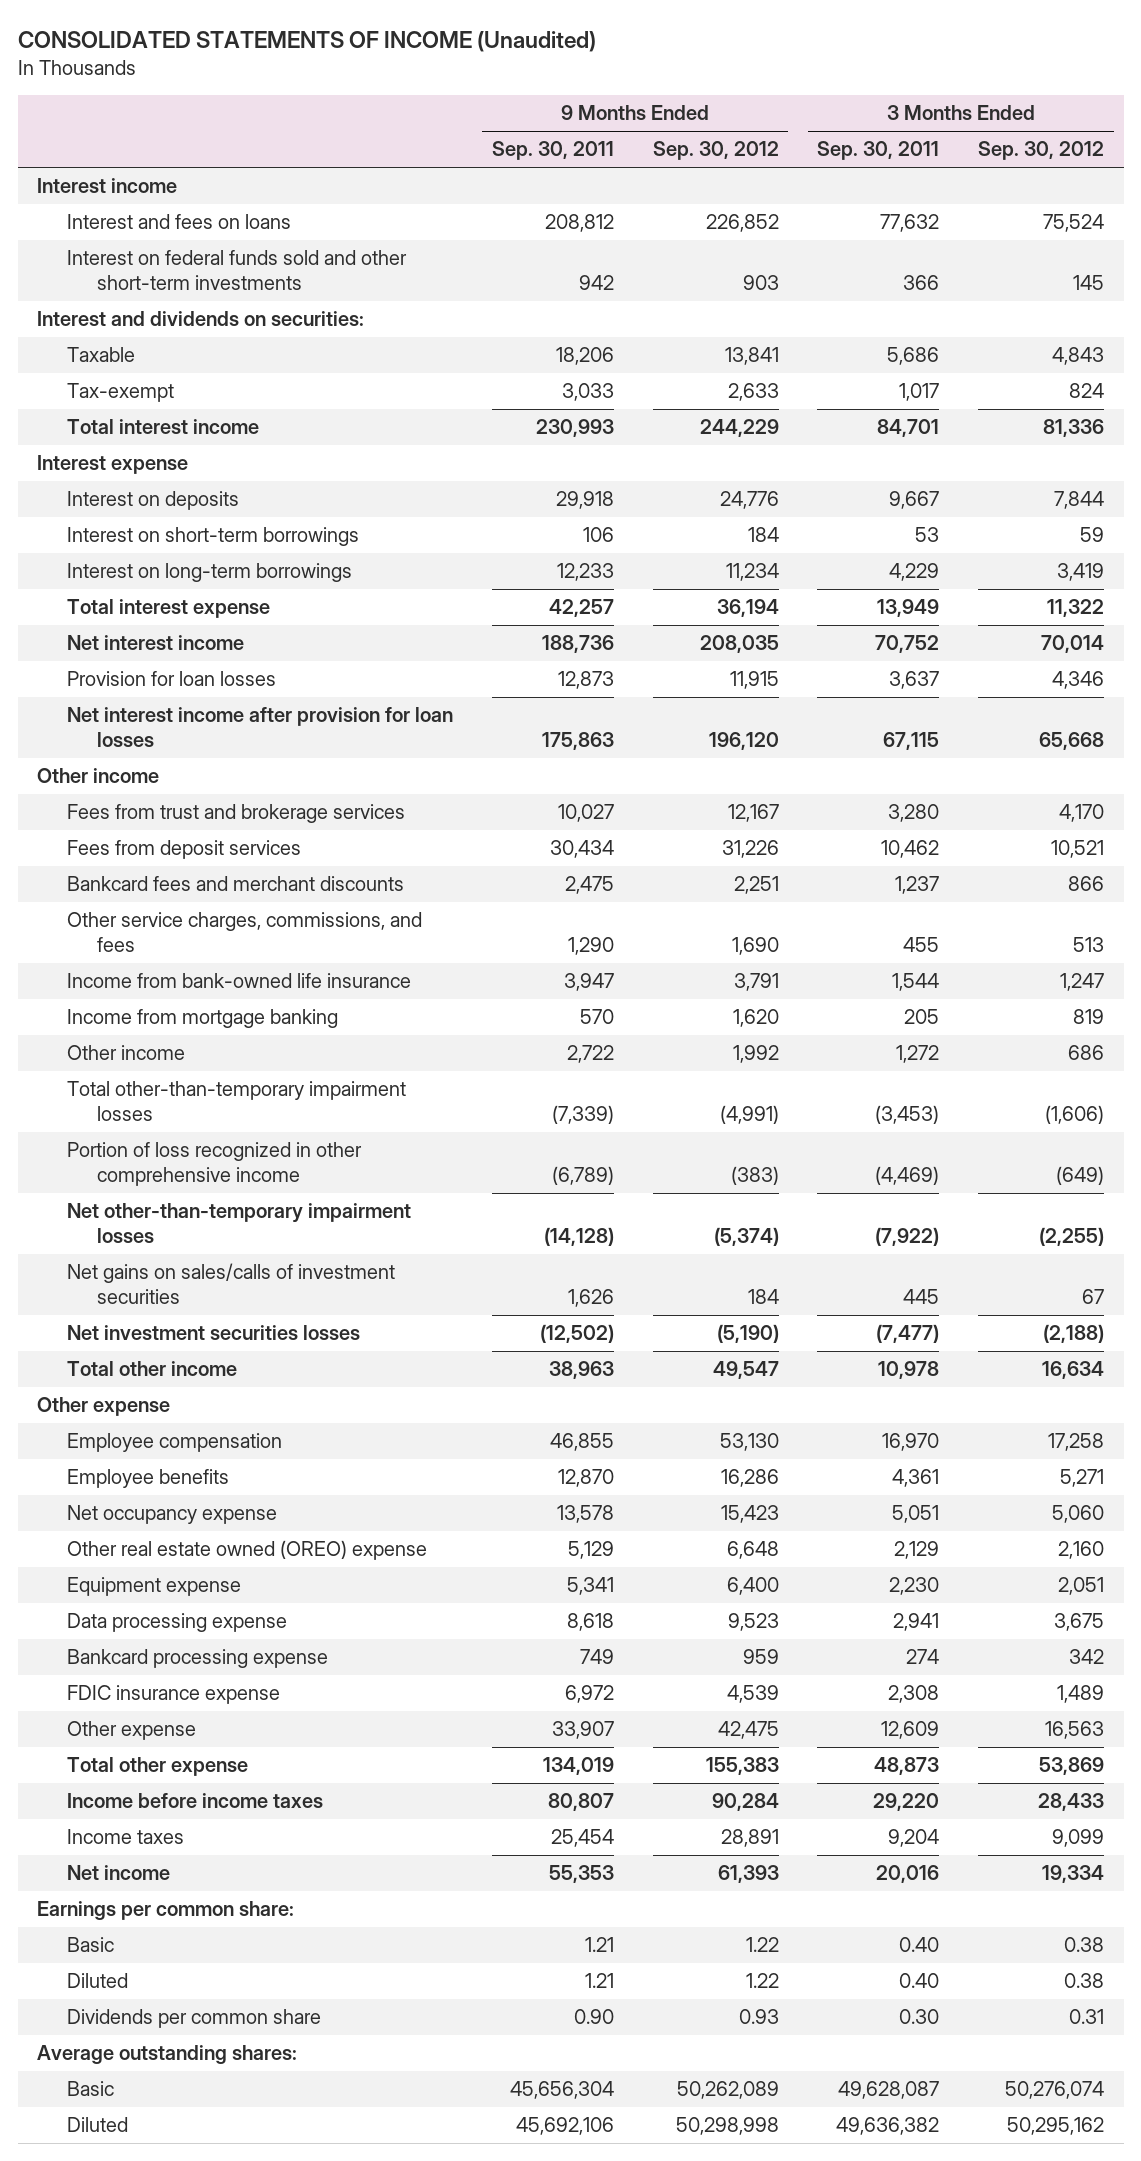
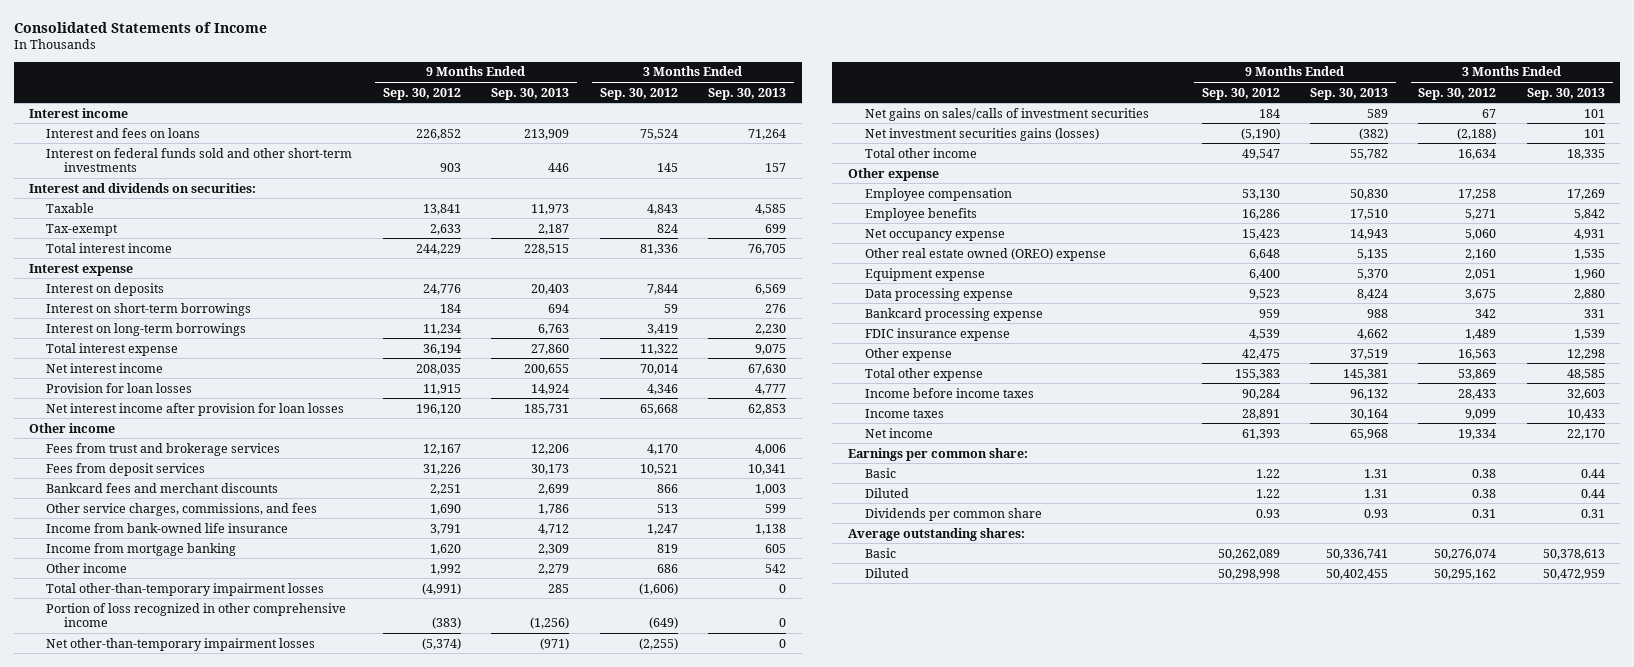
[17,31,596,53] CONSOLIDATED STATEMENTS OF INCOME (Unaudited) -> [13,21,267,33] Consolidated Statements of Income
[491,141,614,161] Sep. 30, 2011 -> none
[817,141,940,161] Sep. 30, 2011 -> none
none -> [491,87,570,100] Sep. 30, 2013
none -> [708,87,787,100] Sep. 30, 2013
[67,1325,361,1341] Net investment securities losses -> [865,127,1100,141] Net investment securities gains (losses)

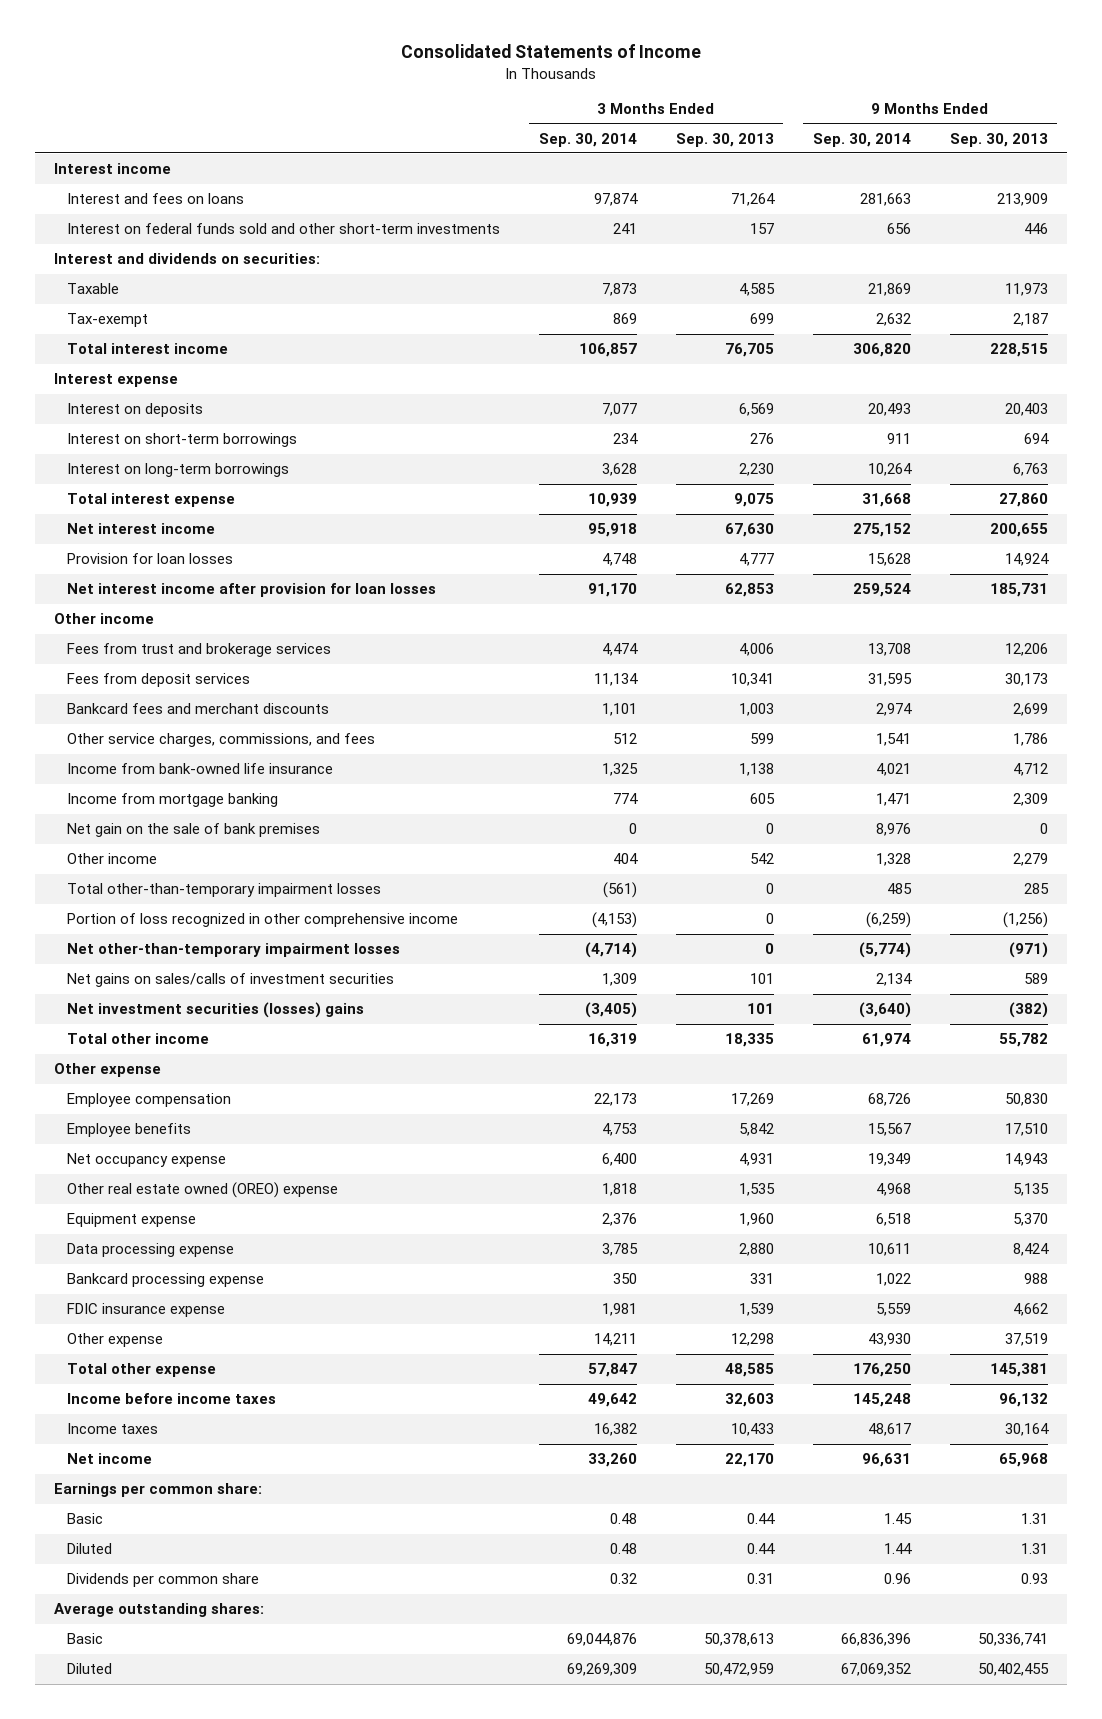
[382,87,461,100] Sep. 30, 2012 -> none
[599,87,678,100] Sep. 30, 2012 -> none
none -> [538,132,637,147] Sep. 30, 2014
none -> [812,132,911,147] Sep. 30, 2014
none -> [66,823,320,838] Net gain on the sale of bank premises
[865,127,1100,141] Net investment securities gains (losses) -> [66,1002,364,1019] Net investment securities (losses) gains

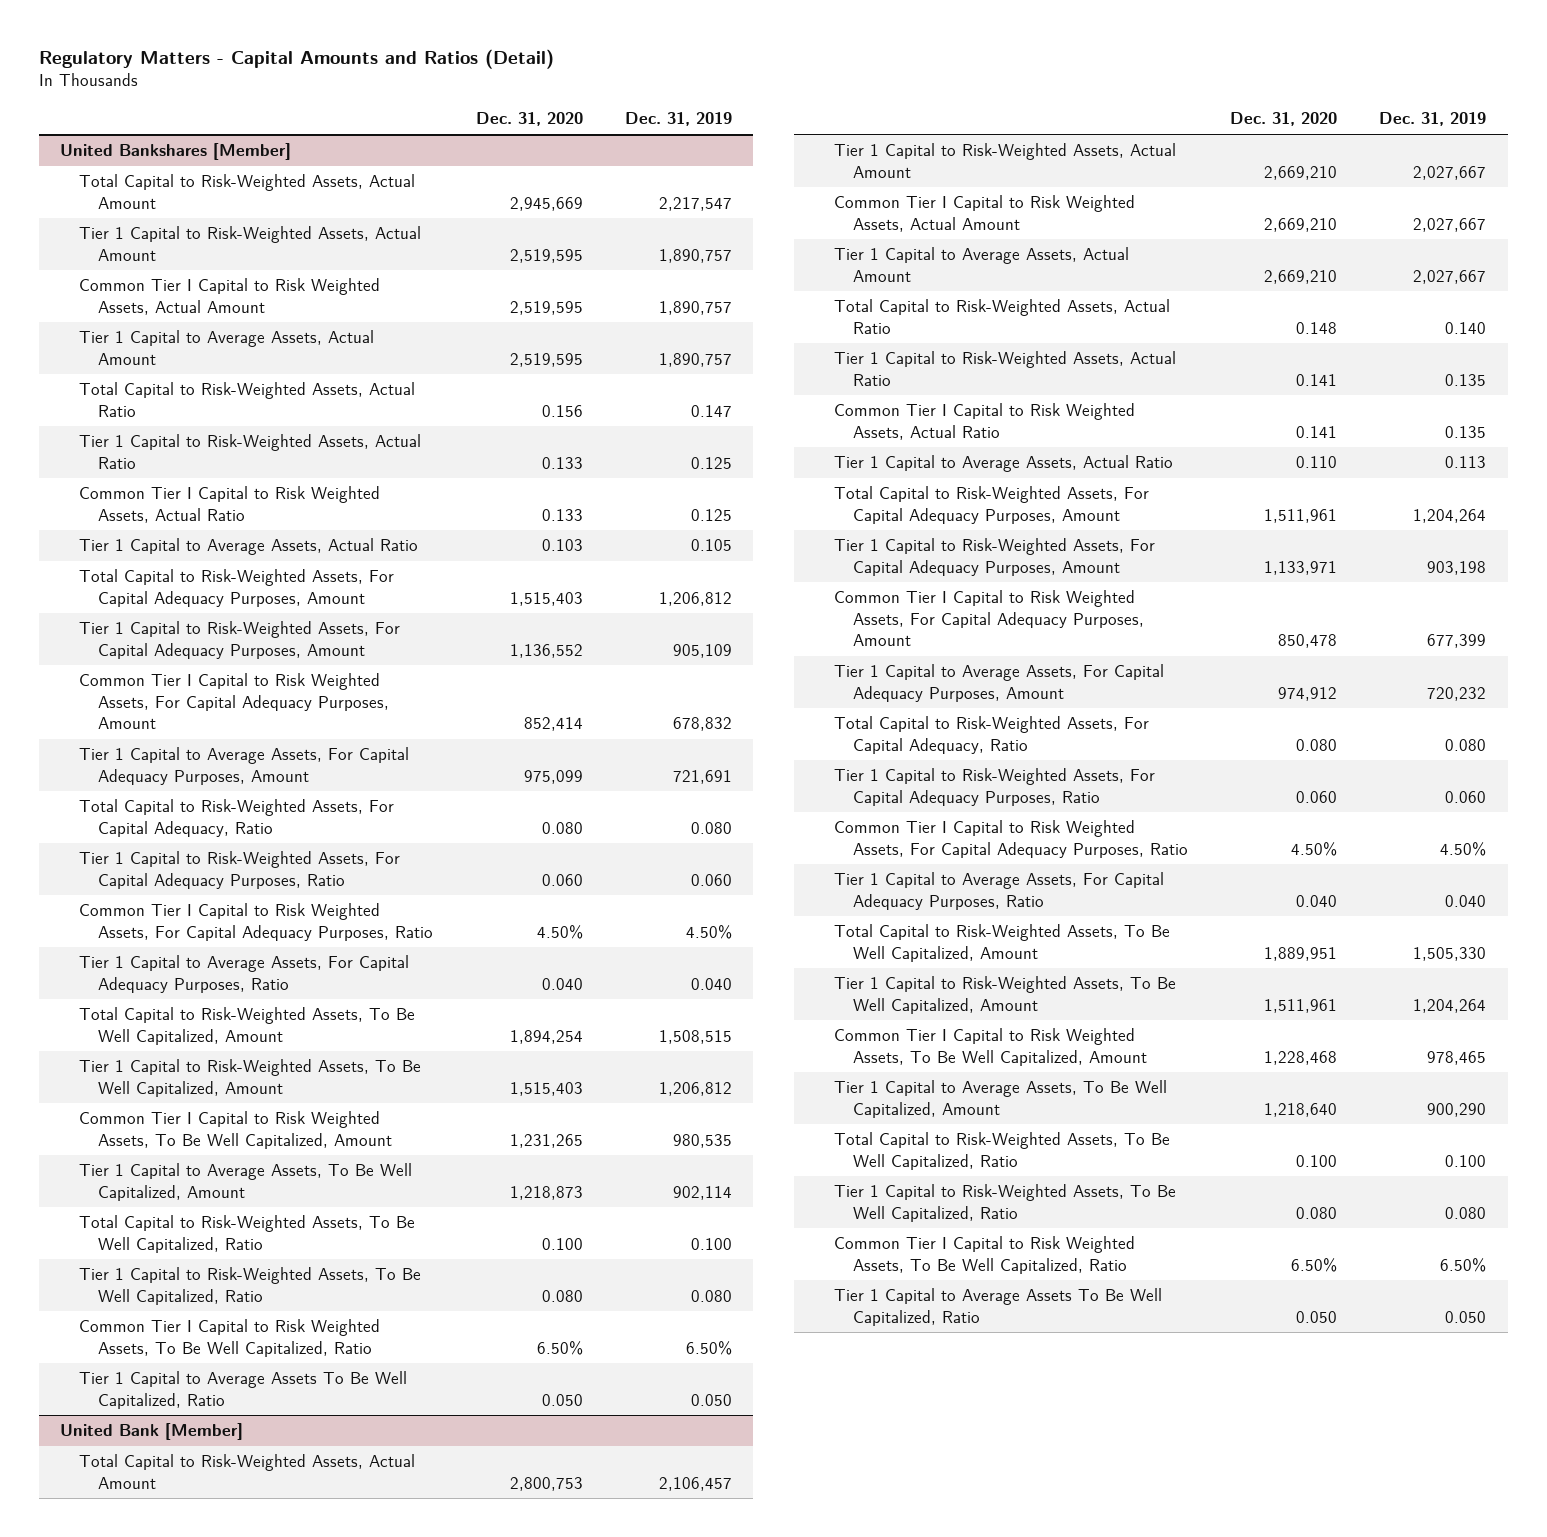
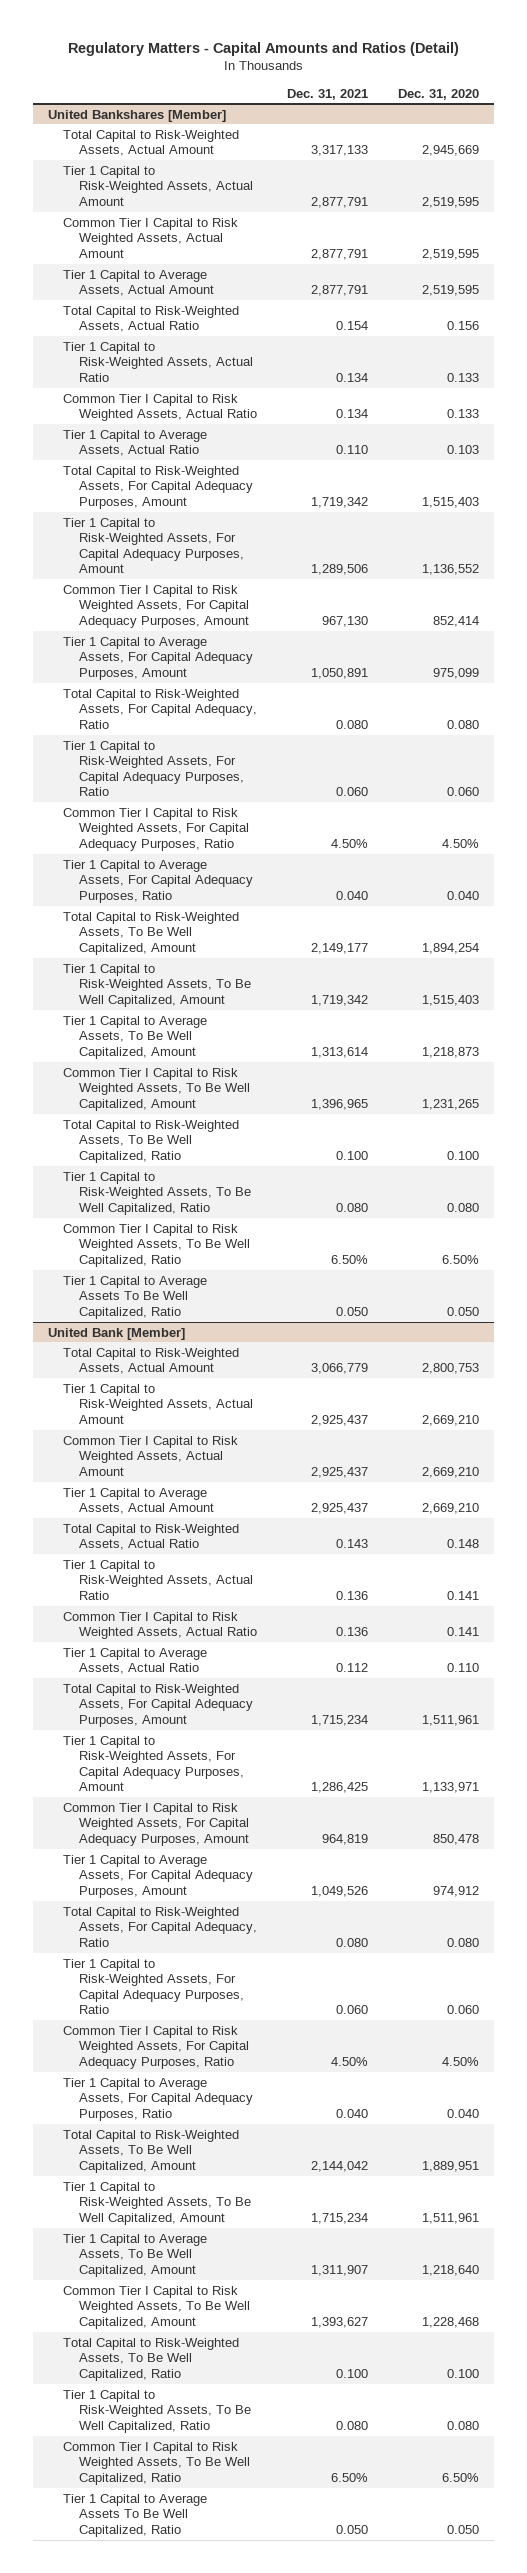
[624,112,732,127] Dec. 31, 2019 -> none
none -> [286,88,368,100] Dec. 31, 2021
[79,1111,393,1149] Common Tier I Capital to Risk Weighted Assets, To Be Well Capitalized, Amount -> [63,1067,250,1111] Common Tier I Capital to Risk Weighted Assets, To Be Well Capitalized, Amount
[833,1028,1148,1066] Common Tier I Capital to Risk Weighted Assets, To Be Well Capitalized, Amount -> [63,2285,250,2329] Common Tier I Capital to Risk Weighted Assets, To Be Well Capitalized, Amount

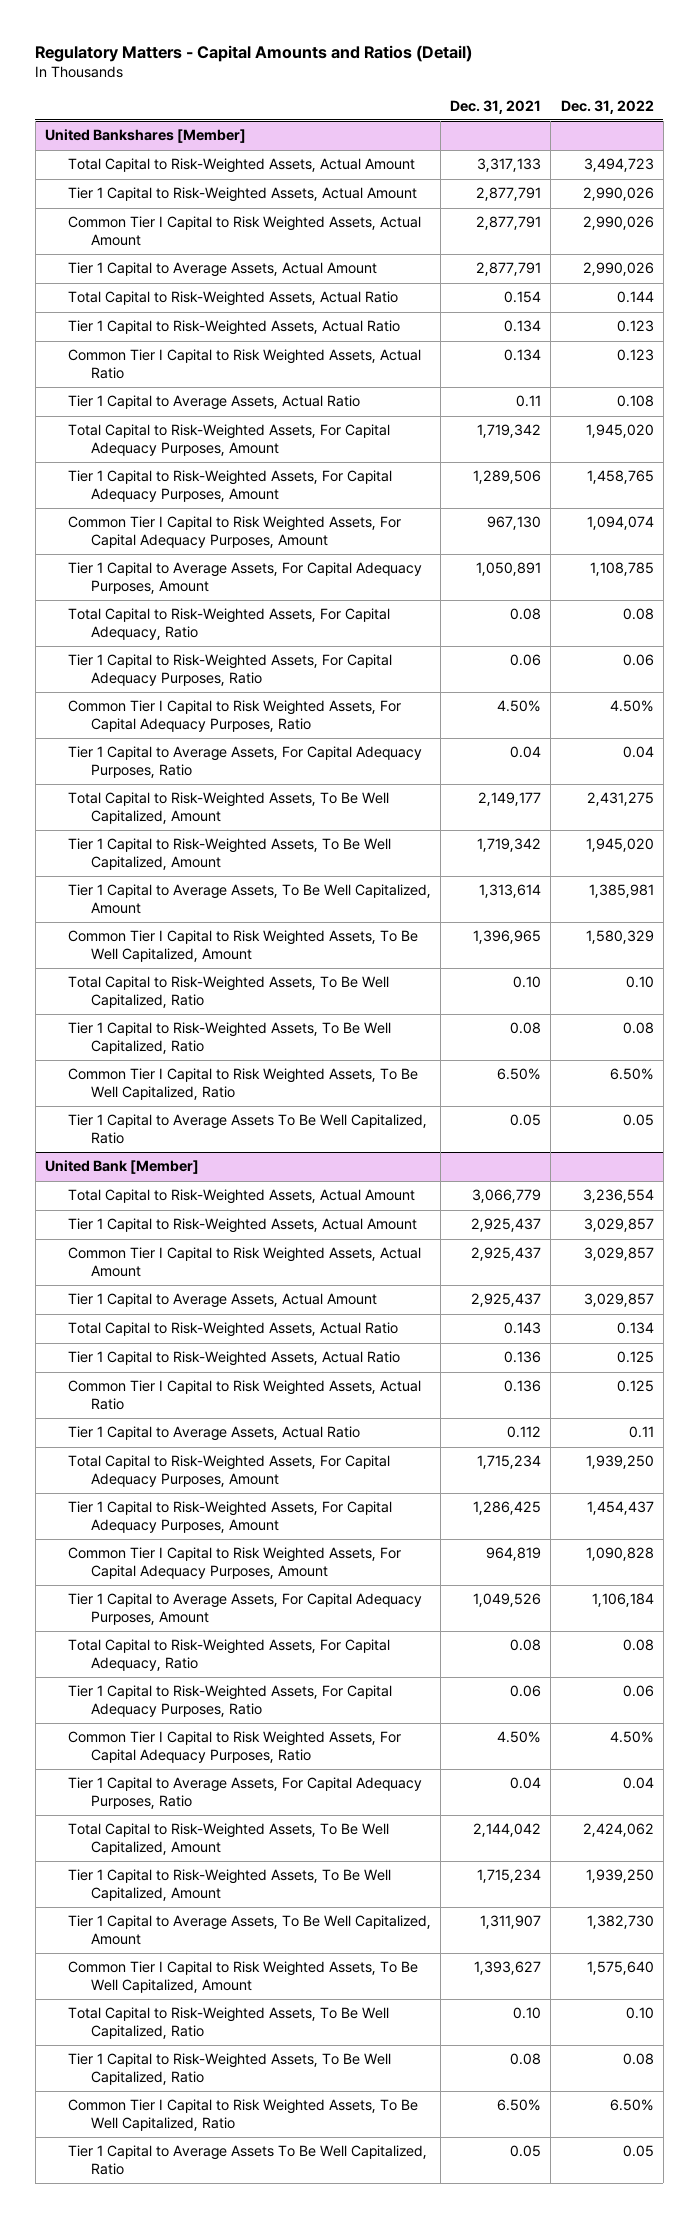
[397,88,479,100] Dec. 31, 2020 -> none
none -> [560,99,654,114] Dec. 31, 2022
[335,445,368,455] 0.110 -> [516,395,542,408] 0.11
[335,719,368,729] 0.080 -> [510,608,542,621] 0.08
[335,787,368,797] 0.060 -> [510,654,542,667] 0.06
[335,890,368,900] 0.040 -> [510,746,542,759] 0.04
[335,1150,368,1160] 0.100 -> [513,976,542,989] 0.10
[335,1202,368,1212] 0.080 -> [510,1022,542,1035] 0.08
[335,1306,368,1316] 0.050 -> [510,1114,542,1127] 0.05
[335,1937,368,1947] 0.080 -> [510,1639,542,1652] 0.08
[335,2005,368,2015] 0.060 -> [510,1685,542,1698] 0.06
[335,2108,368,2118] 0.040 -> [510,1777,542,1790] 0.04
[335,2368,368,2378] 0.100 -> [513,2007,542,2020] 0.10
[335,2420,368,2430] 0.080 -> [510,2053,542,2066] 0.08
[335,2524,368,2534] 0.050 -> [510,2145,542,2158] 0.05

